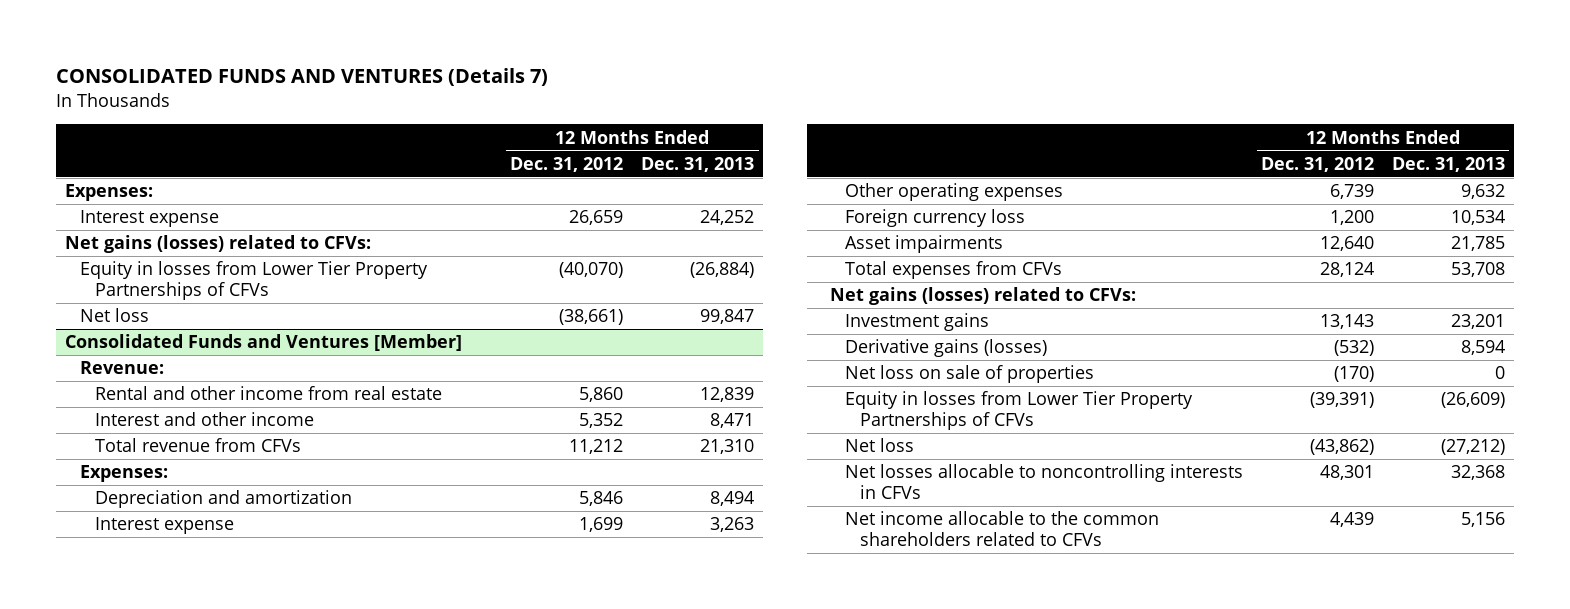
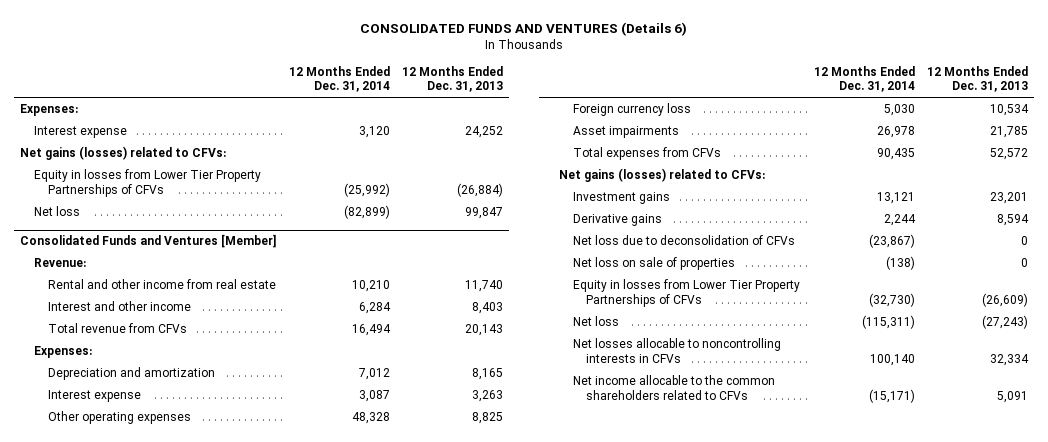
[56,68,549,87] CONSOLIDATED FUNDS AND VENTURES (Details 7) -> [359,21,687,36] CONSOLIDATED FUNDS AND VENTURES (Details 6)
[510,156,624,172] Dec. 31, 2012 -> none
none -> [289,65,391,93] 12 Months Ended Dec. 31, 2014
[700,387,755,403] 12,839 -> [465,280,504,293] 11,740
[710,413,755,429] 8,471 -> [472,302,504,315] 8,403
[700,439,755,455] 21,310 -> [465,324,504,337] 20,143
[710,491,755,507] 8,494 -> [472,368,504,381] 8,165
[1460,184,1505,200] 9,632 -> [472,412,504,425] 8,825
[1450,262,1505,278] 53,708 -> [989,148,1028,161] 52,572
[845,339,1048,358] Derivative gains (losses) -> [572,214,662,227] Derivative gains
none -> [572,235,795,246] Net loss due to deconsolidation of CFVs
[1440,439,1505,456] (27,212) -> [981,315,1028,330] (27,243)
[1450,465,1505,481] 32,368 -> [989,353,1029,366] 32,334
[1460,512,1505,528] 5,156 -> [996,390,1028,403] 5,091

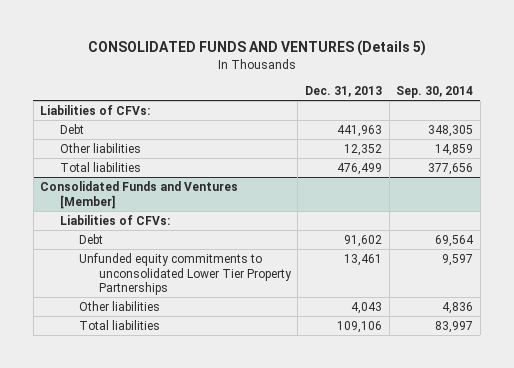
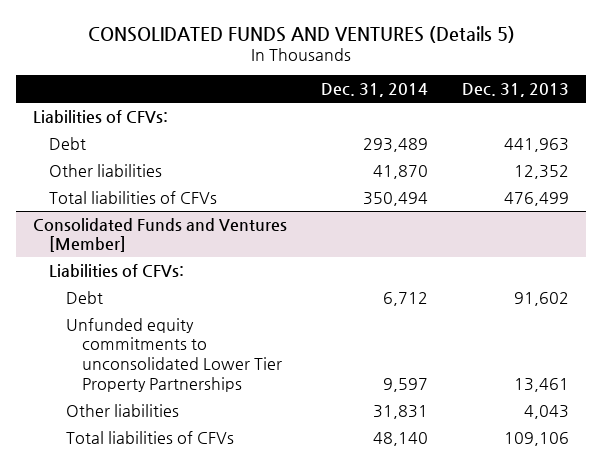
[396,86,474,99] Sep. 30, 2014 -> none
none -> [320,83,428,98] Dec. 31, 2014
[59,162,141,173] Total liabilities -> [49,190,218,204] Total liabilities of CFVs
[79,320,161,331] Total liabilities -> [65,430,234,444] Total liabilities of CFVs

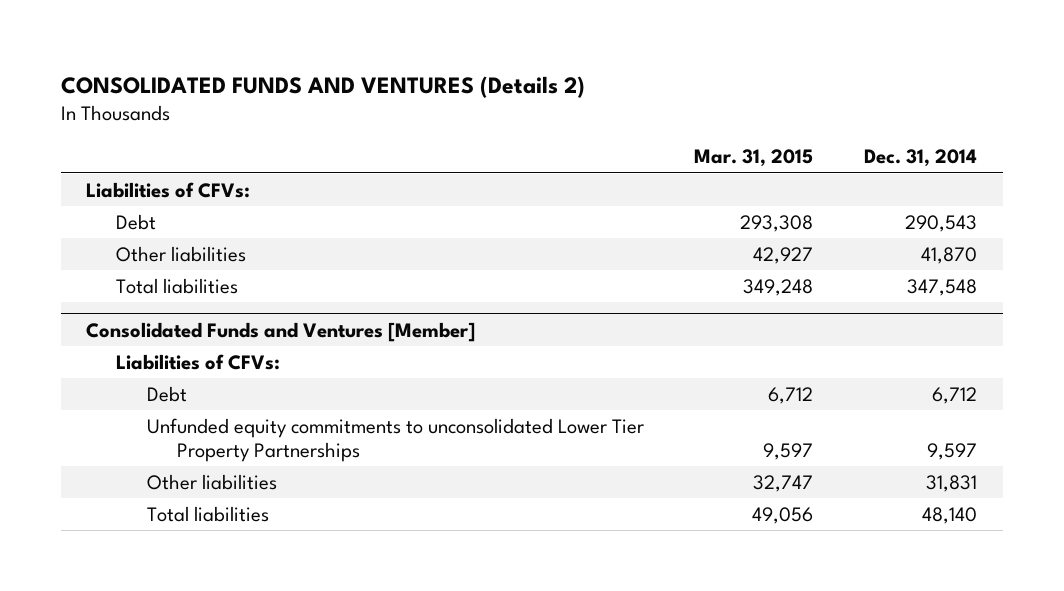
[87,25,515,43] CONSOLIDATED FUNDS AND VENTURES (Details 5) -> [60,75,585,98] CONSOLIDATED FUNDS AND VENTURES (Details 2)
[461,83,569,98] Dec. 31, 2013 -> none
none -> [694,149,814,168] Mar. 31, 2015
[362,137,428,152] 293,489 -> [905,214,978,232] 290,543
[49,190,218,204] Total liabilities of CFVs -> [116,277,239,294] Total liabilities
[362,191,428,206] 350,494 -> [907,278,978,296] 347,548
[65,430,234,444] Total liabilities of CFVs -> [146,505,269,522] Total liabilities

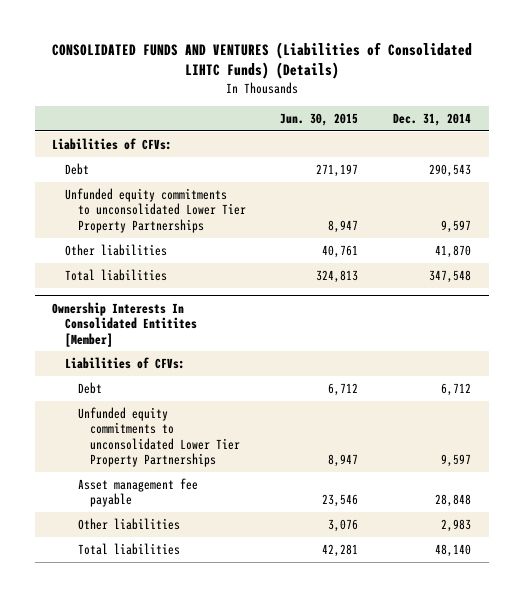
[60,75,585,98] CONSOLIDATED FUNDS AND VENTURES (Details 2) -> [51,42,472,80] CONSOLIDATED FUNDS AND VENTURES (Liabilities of Consolidated LIHTC Funds) (Details)
[694,149,814,168] Mar. 31, 2015 -> none
none -> [280,113,359,127] Jun. 30, 2015
none -> [64,187,246,233] Unfunded equity commitments to unconsolidated Lower Tier Property Partnerships
[86,321,476,342] Consolidated Funds and Ventures [Member] -> [52,301,197,347] Ownership Interests In Consolidated Entitites [Member]
none -> [77,477,198,508] Asset management fee payable
[926,474,978,492] 31,831 -> [441,518,472,532] 2,983

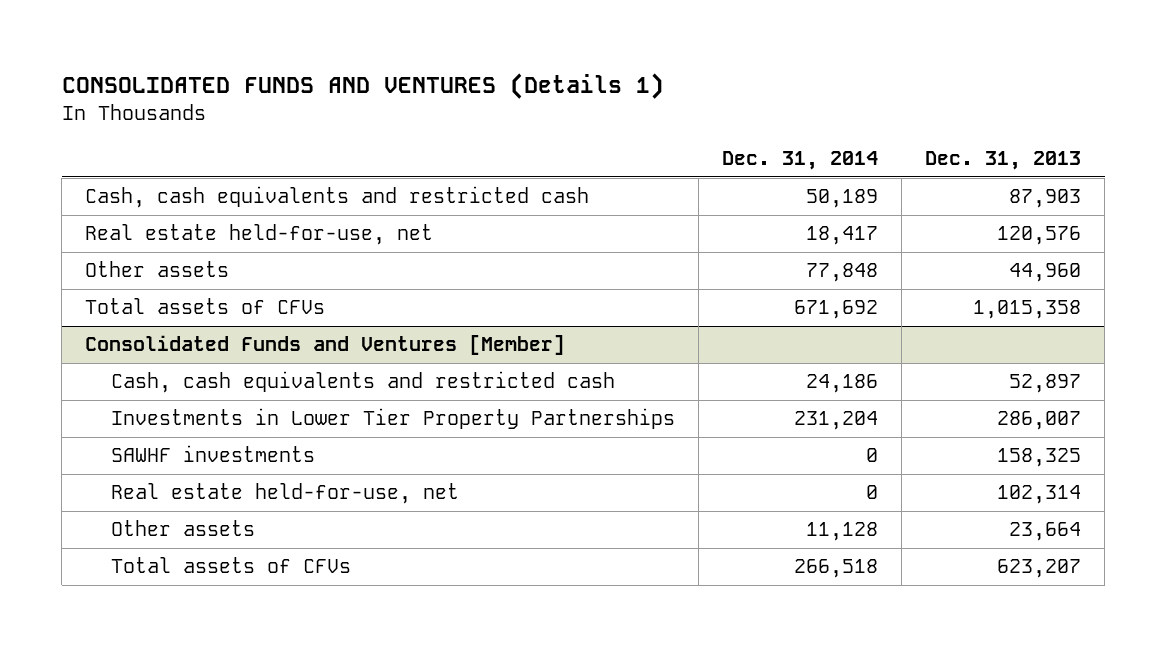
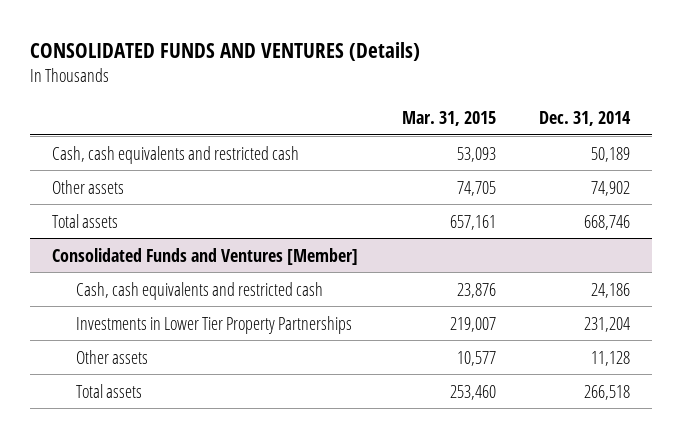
[61,72,664,99] CONSOLIDATED FUNDS AND VENTURES (Details 1) -> [30,42,421,62] CONSOLIDATED FUNDS AND VENTURES (Details)
[925,151,1082,171] Dec. 31, 2013 -> none
none -> [401,110,496,126] Mar. 31, 2015
[85,224,434,246] Real estate held-for-use, net -> none
[806,263,879,283] 77,848 -> [591,180,631,196] 74,902
[85,298,326,315] Total assets of CFVs -> [52,213,119,228] Total assets
[794,300,879,320] 671,692 -> [584,214,631,230] 668,746
[111,445,316,463] SAWHF investments -> none
[111,483,460,505] Real estate held-for-use, net -> none
[111,557,352,574] Total assets of CFVs -> [75,383,142,398] Total assets

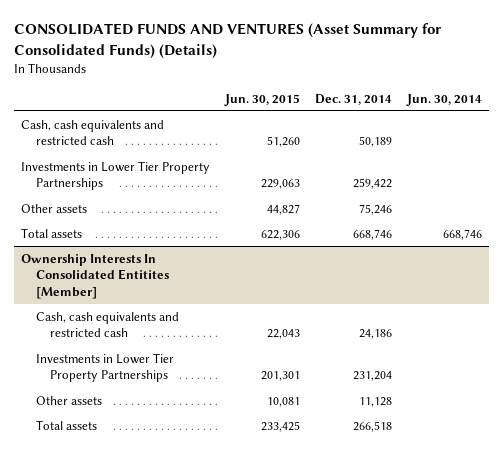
[30,42,421,62] CONSOLIDATED FUNDS AND VENTURES (Details) -> [14,23,442,59] CONSOLIDATED FUNDS AND VENTURES (Asset Summary for Consolidated Funds) (Details)
[401,110,496,126] Mar. 31, 2015 -> none
none -> [224,93,301,106] Jun. 30, 2015
none -> [405,93,482,106] Jun. 30, 2014
none -> [21,160,211,191] Investments in Lower Tier Property Partnerships
[591,180,631,196] 74,902 -> [358,203,392,215] 75,246
[52,247,359,265] Consolidated Funds and Ventures [Member] -> [21,253,169,299] Ownership Interests In Consolidated Entitites [Member]

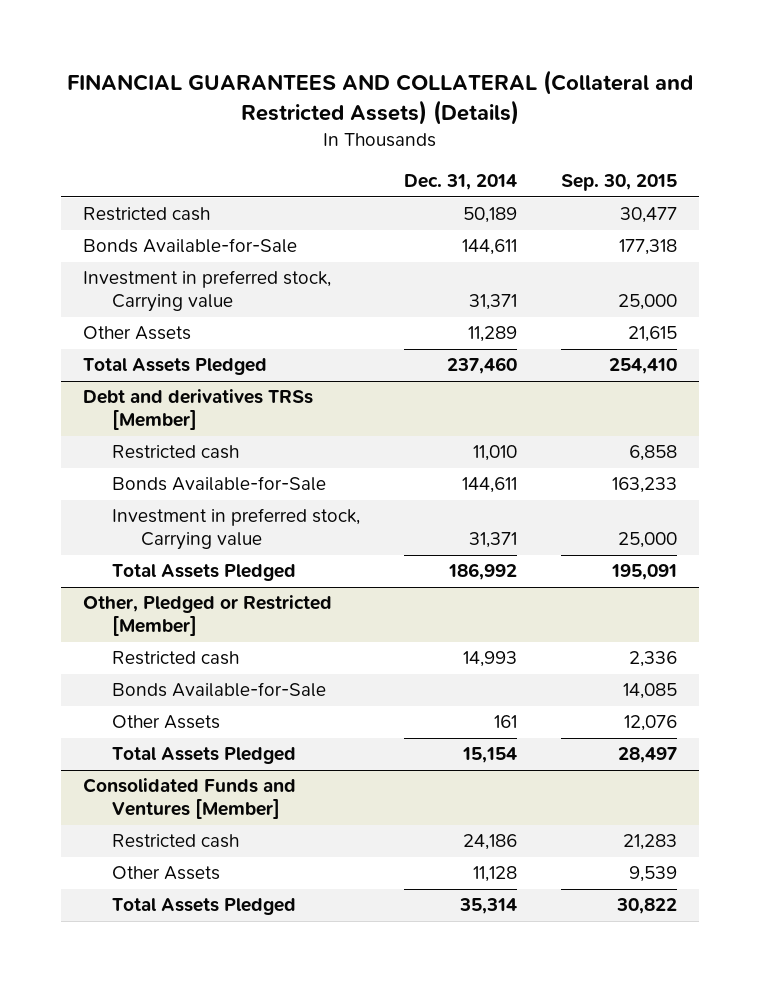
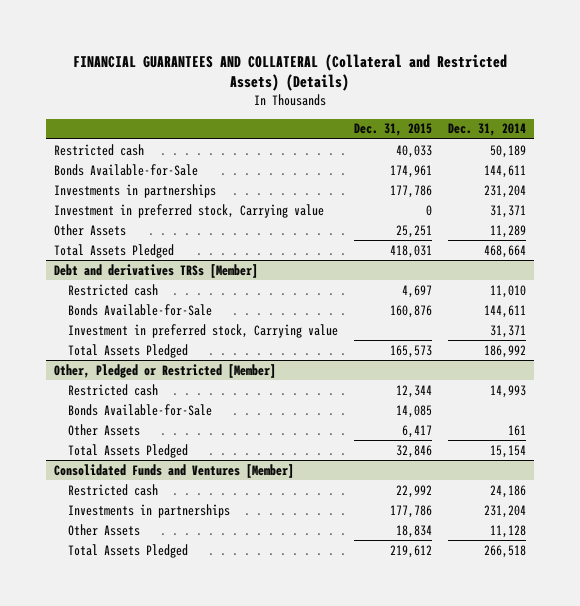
[560,174,677,192] Sep. 30, 2015 -> none
none -> [354,123,433,137] Dec. 31, 2015
none -> [54,183,217,198] Investments in partnerships
[447,357,518,375] 237,460 -> [484,244,527,258] 468,664
none -> [68,503,231,518] Investments in partnerships
[459,898,518,915] 35,314 -> [484,544,527,558] 266,518

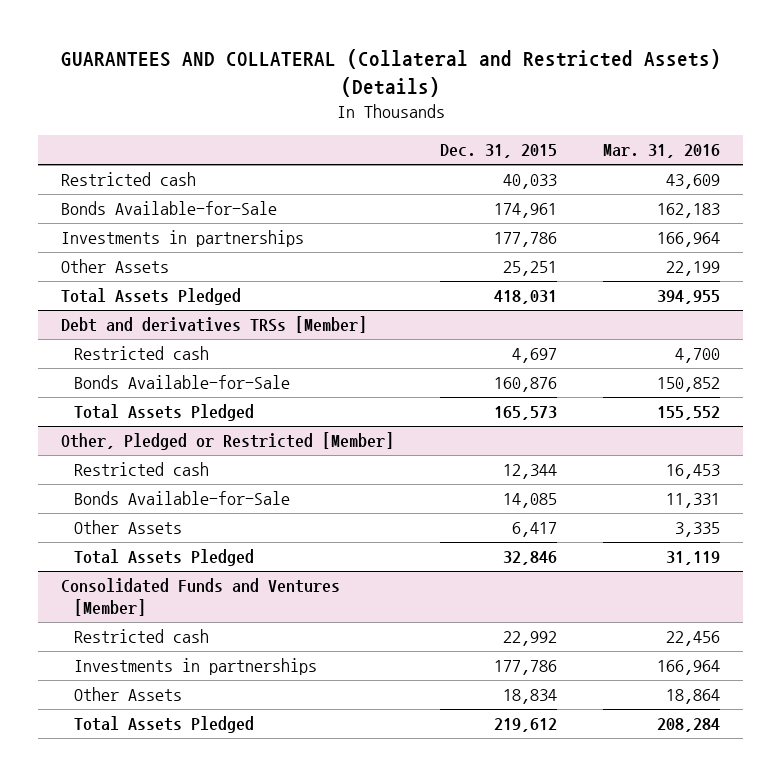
[73,53,508,92] FINANCIAL GUARANTEES AND COLLATERAL (Collateral and Restricted Assets) (Details) -> [60,49,721,97] GUARANTEES AND COLLATERAL (Collateral and Restricted Assets) (Details)
[448,123,527,137] Dec. 31, 2014 -> none
none -> [603,144,721,159] Mar. 31, 2016
[54,203,325,218] Investment in preferred stock, Carrying value -> none
[68,323,339,338] Investment in preferred stock, Carrying value -> none

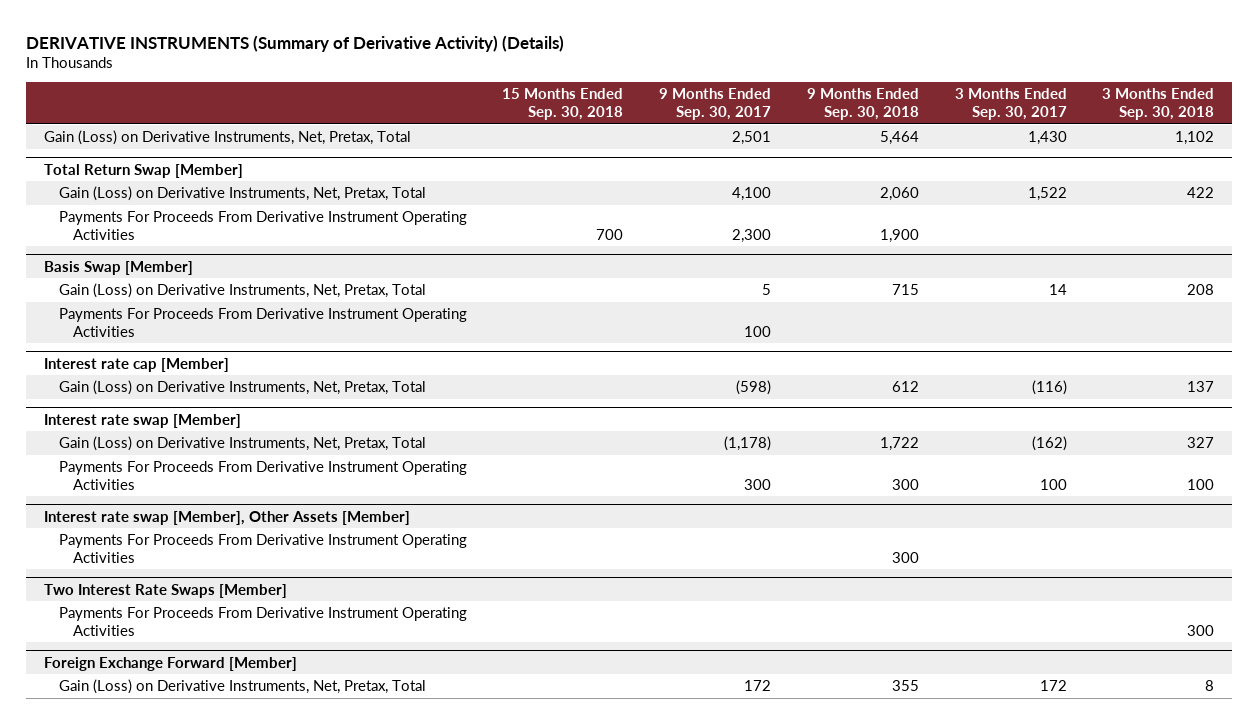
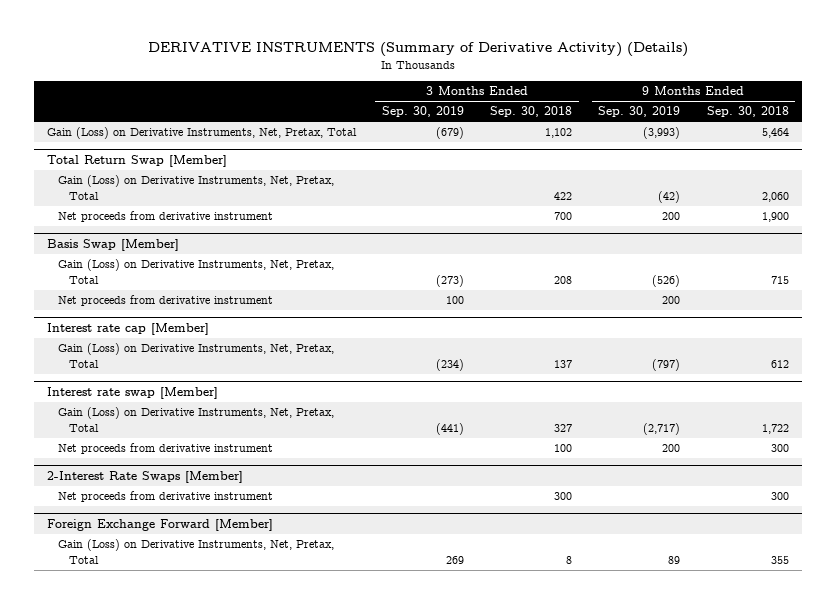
[502,88,624,121] 15 Months Ended Sep. 30, 2018 -> none
[659,88,772,121] 9 Months Ended Sep. 30, 2017 -> none
[954,88,1067,121] 3 Months Ended Sep. 30, 2017 -> none
none -> [381,106,464,118] Sep. 30, 2019
none -> [598,106,681,118] Sep. 30, 2019
[58,210,467,240] Payments For Proceeds From Derivative Instrument Operating Activities -> none
none -> [57,211,273,223] Net proceeds from derivative instrument
[58,307,467,337] Payments For Proceeds From Derivative Instrument Operating Activities -> none
none -> [57,295,273,307] Net proceeds from derivative instrument
[58,460,467,490] Payments For Proceeds From Derivative Instrument Operating Activities -> none
[44,510,411,525] Interest rate swap [Member], Other Assets [Member] -> none
[58,533,467,563] Payments For Proceeds From Derivative Instrument Operating Activities -> none
[58,606,467,636] Payments For Proceeds From Derivative Instrument Operating Activities -> none
none -> [57,443,273,455] Net proceeds from derivative instrument
[44,583,288,598] Two Interest Rate Swaps [Member] -> [46,470,243,483] 2-Interest Rate Swaps [Member]
none -> [57,491,273,503] Net proceeds from derivative instrument

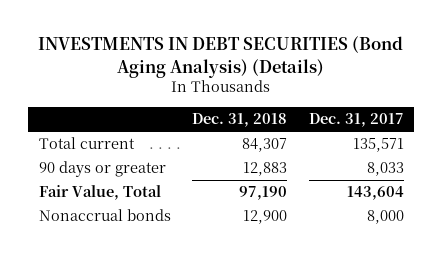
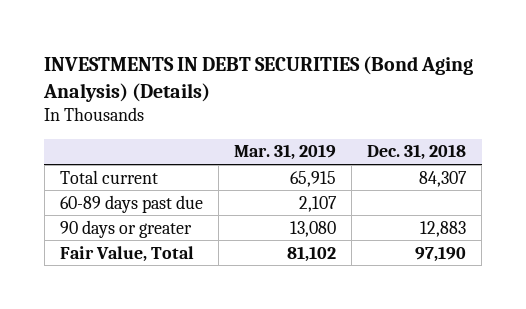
[308,113,404,128] Dec. 31, 2017 -> none
none -> [233,144,336,161] Mar. 31, 2019
none -> [59,194,203,213] 60-89 days past due
[38,209,171,222] Nonaccrual bonds -> none

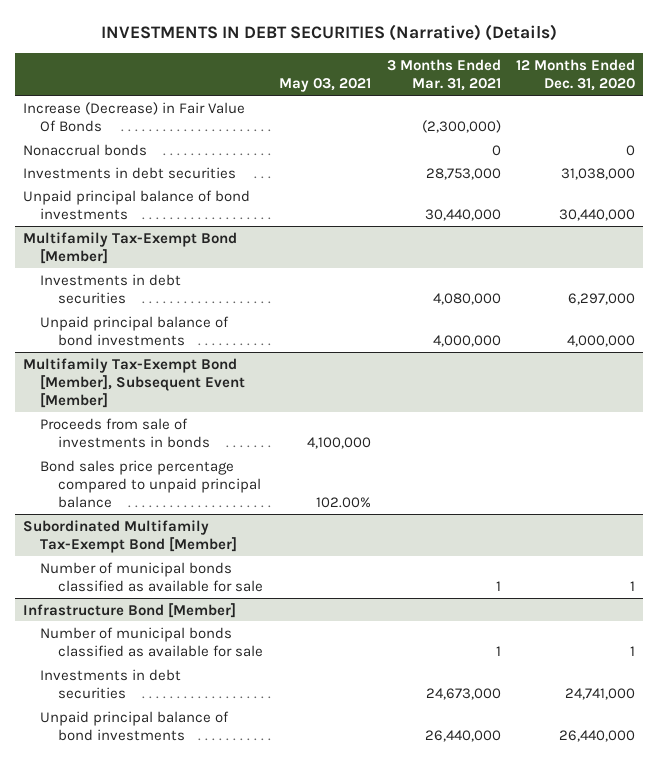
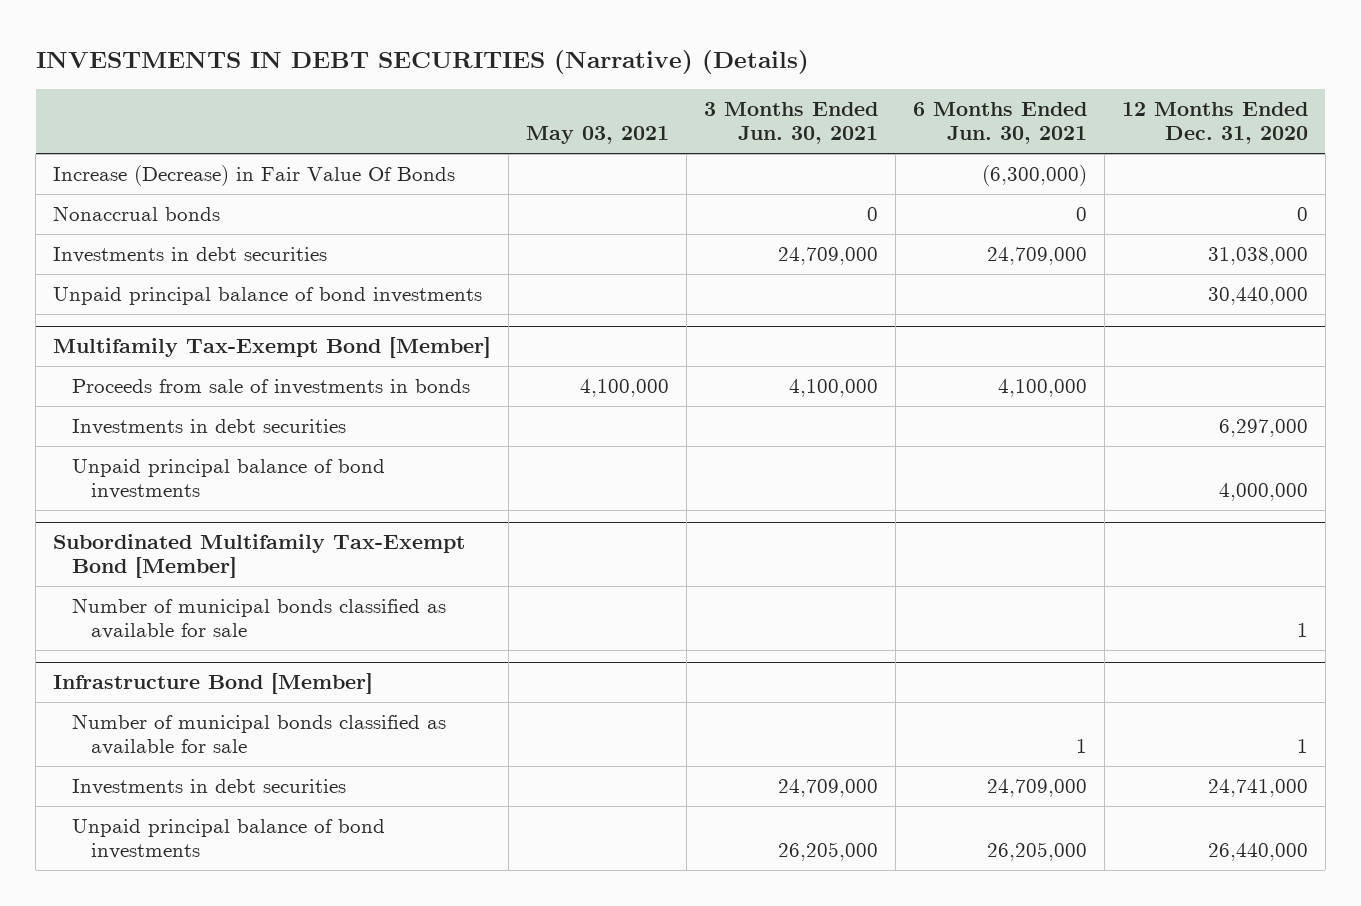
[386,58,501,92] 3 Months Ended Mar. 31, 2021 -> none
none -> [704,102,879,145] 3 Months Ended Jun. 30, 2021
none -> [913,102,1088,145] 6 Months Ended Jun. 30, 2021
none -> [72,379,471,396] Proceeds from sale of investments in bonds
[22,357,246,408] Multifamily Tax-Exempt Bond [Member], Subsequent Event [Member] -> none
[40,417,211,448] Proceeds from sale of investments in bonds -> none
[40,459,262,508] Bond sales price percentage compared to unpaid principal balance -> none

